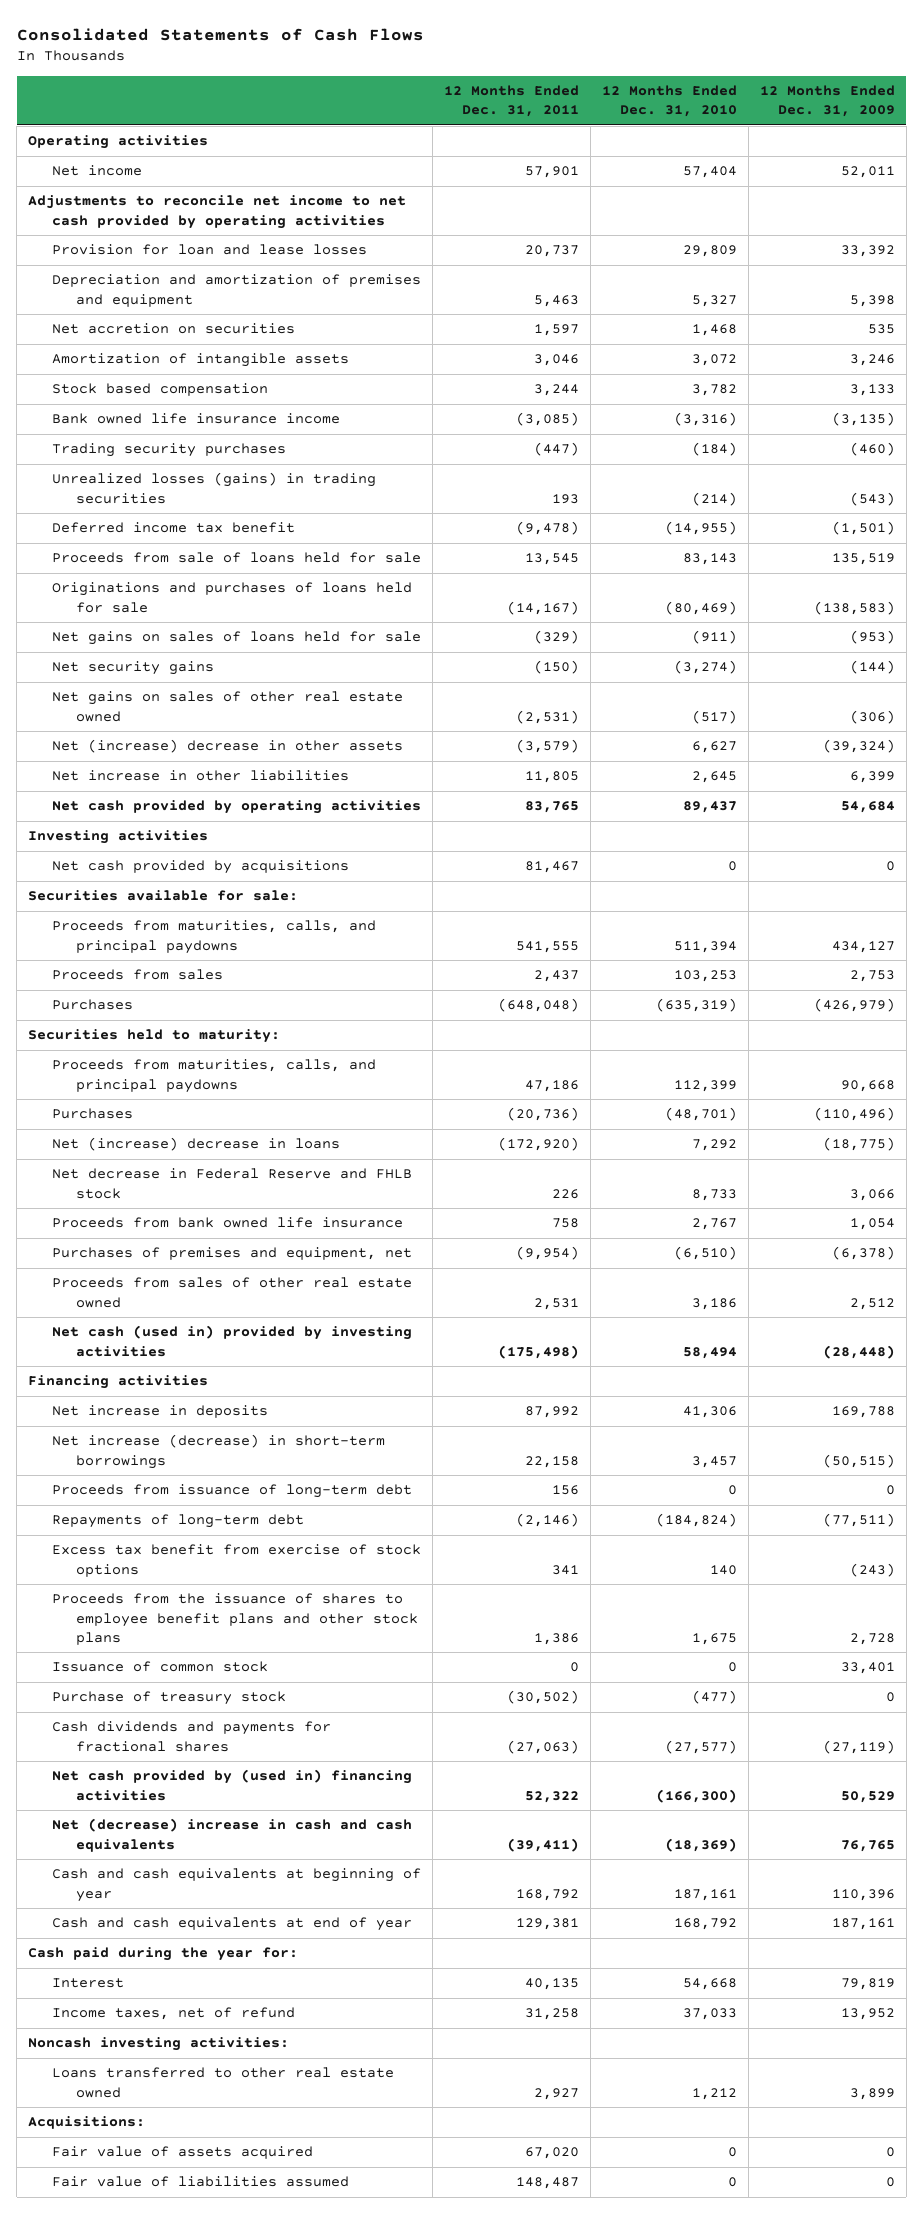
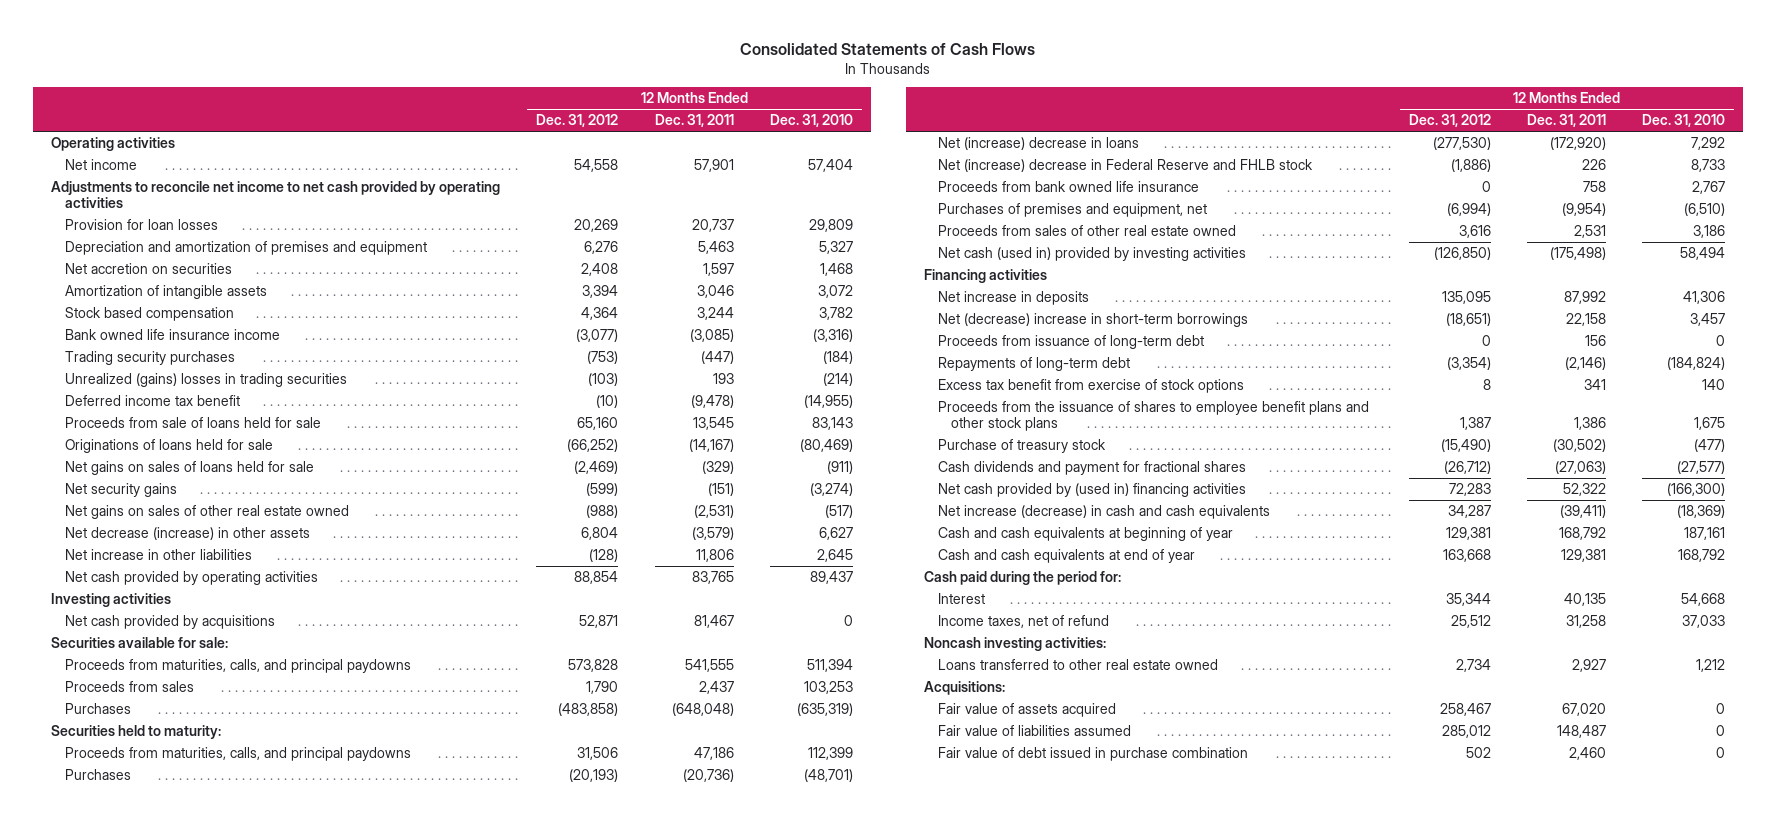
[759,84,895,118] 12 Months Ended Dec. 31, 2009 -> none
none -> [536,114,619,128] Dec. 31, 2012
[51,244,367,256] Provision for loan and lease losses -> [65,219,219,231] Provision for loan losses
[51,472,376,504] Unrealized losses (gains) in trading securities -> [65,373,348,388] Unrealized (gains) losses in trading securities
[51,582,412,613] Originations and purchases of loans held for sale -> [65,439,274,454] Originations of loans held for sale
[533,660,579,675] (150) -> [707,483,734,497] (151)
[51,739,403,754] Net (increase) decrease in other assets -> [65,527,311,541] Net decrease (increase) in other assets
[524,771,579,784] 11,805 -> [695,549,734,563] 11,806
[51,1168,412,1199] Net decrease in Federal Reserve and FHLB stock -> [937,159,1313,173] Net (increase) decrease in Federal Reserve and FHLB stock
[51,1434,385,1469] Net increase (decrease) in short-term borrowings -> [937,313,1248,328] Net (decrease) increase in short-term borrowings
[51,1661,268,1673] Issuance of common stock -> none
[51,1721,331,1752] Cash dividends and payments for fractional shares -> [937,461,1246,476] Cash dividends and payment for fractional shares
[51,1818,412,1852] Net (decrease) increase in cash and cash equivalents -> [937,505,1270,520] Net increase (decrease) in cash and cash equivalents
[28,1947,299,1962] Cash paid during the year for: -> [923,571,1121,586] Cash paid during the period for:
none -> [937,747,1248,762] Fair value of debt issued in purchase combination

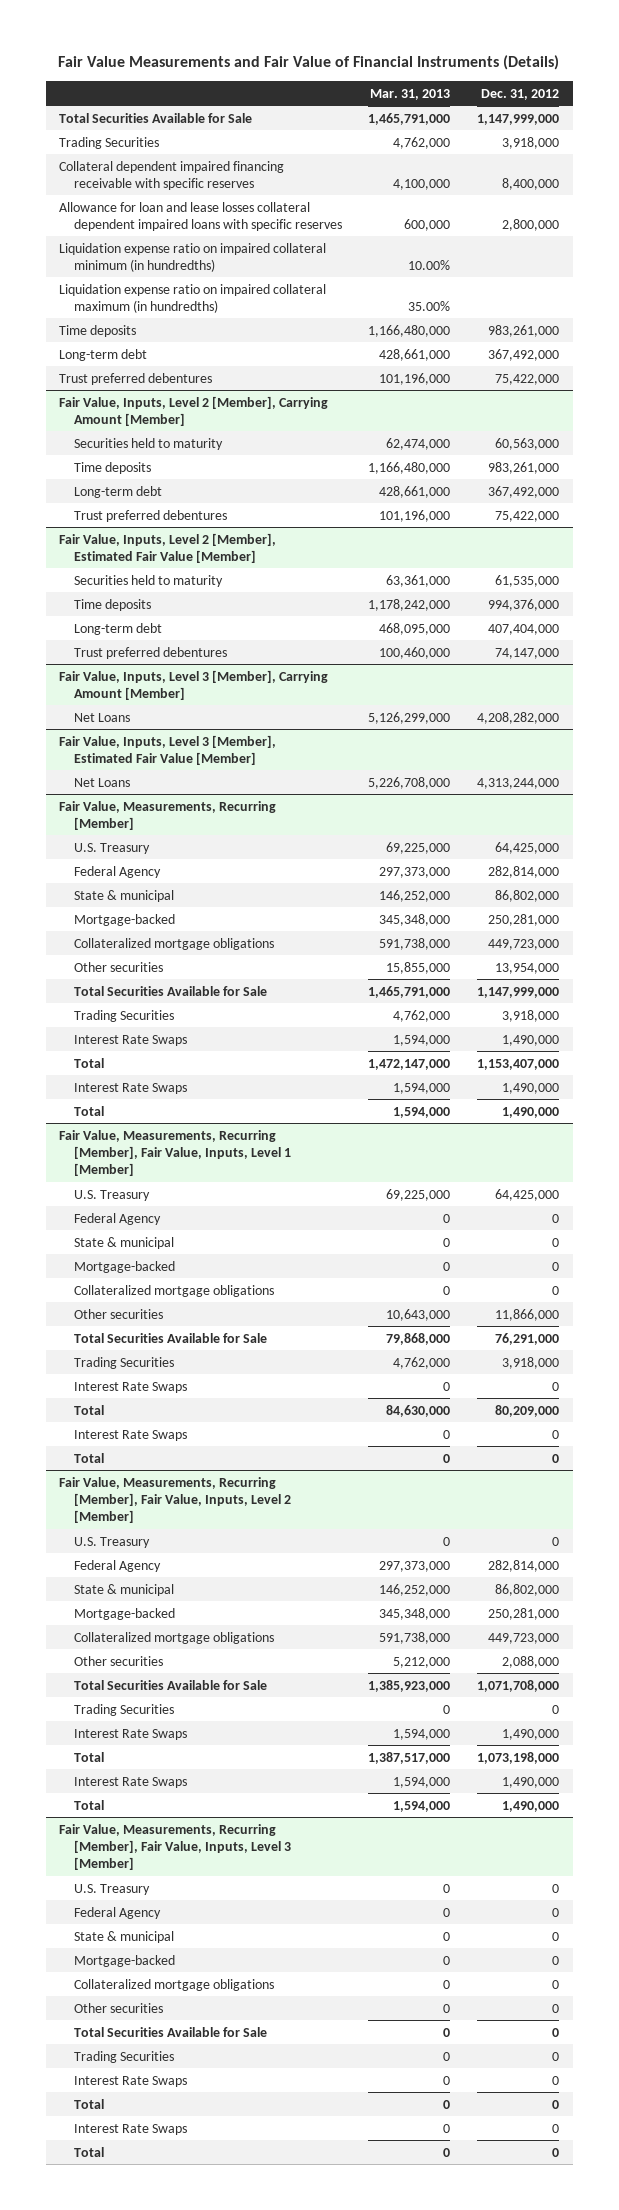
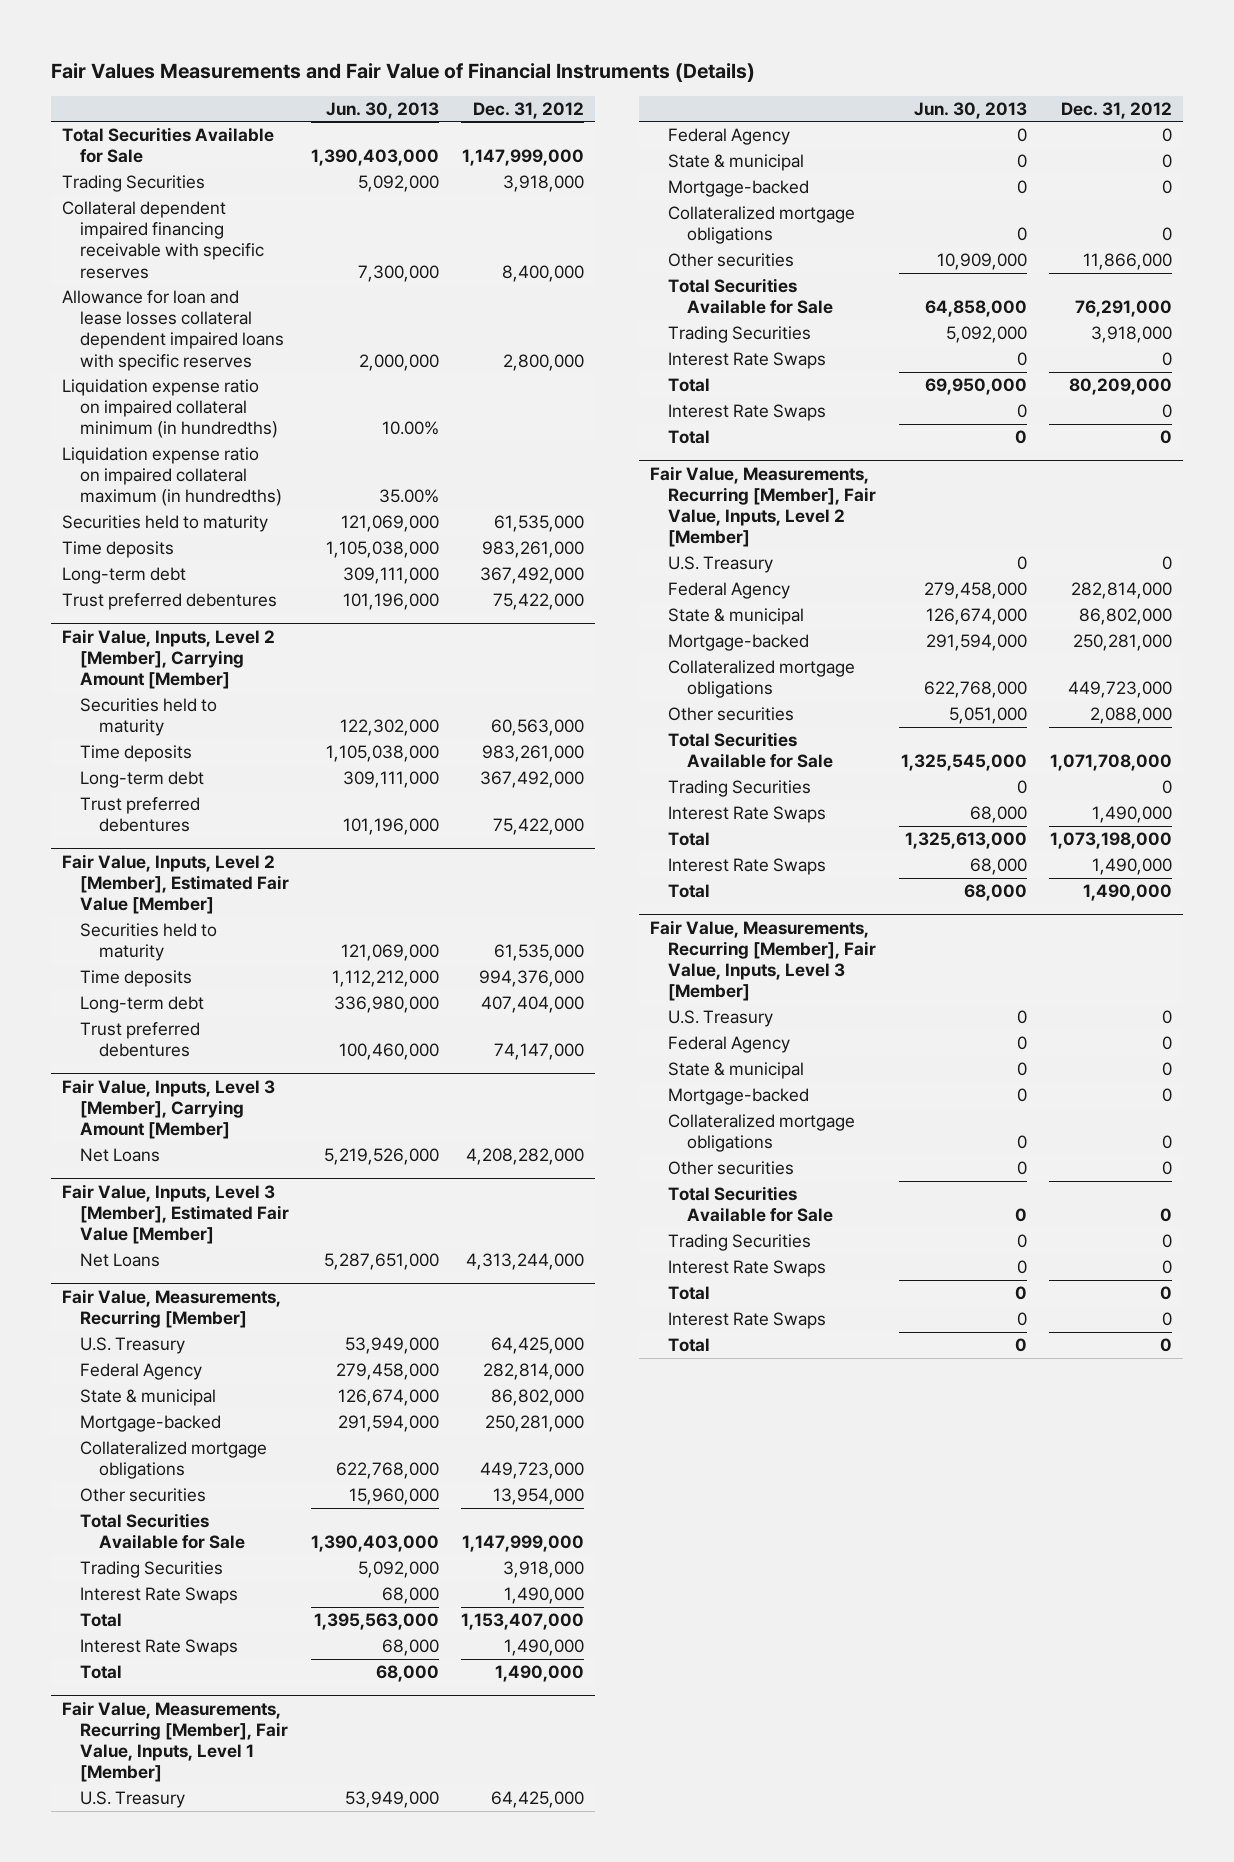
[58,55,560,71] Fair Value Measurements and Fair Value of Financial Instruments (Details) -> [51,63,756,83] Fair Values Measurements and Fair Value of Financial Instruments (Details)
[370,88,451,100] Mar. 31, 2013 -> none
none -> [326,101,440,119] Jun. 30, 2013
none -> [61,515,268,533] Securities held to maturity

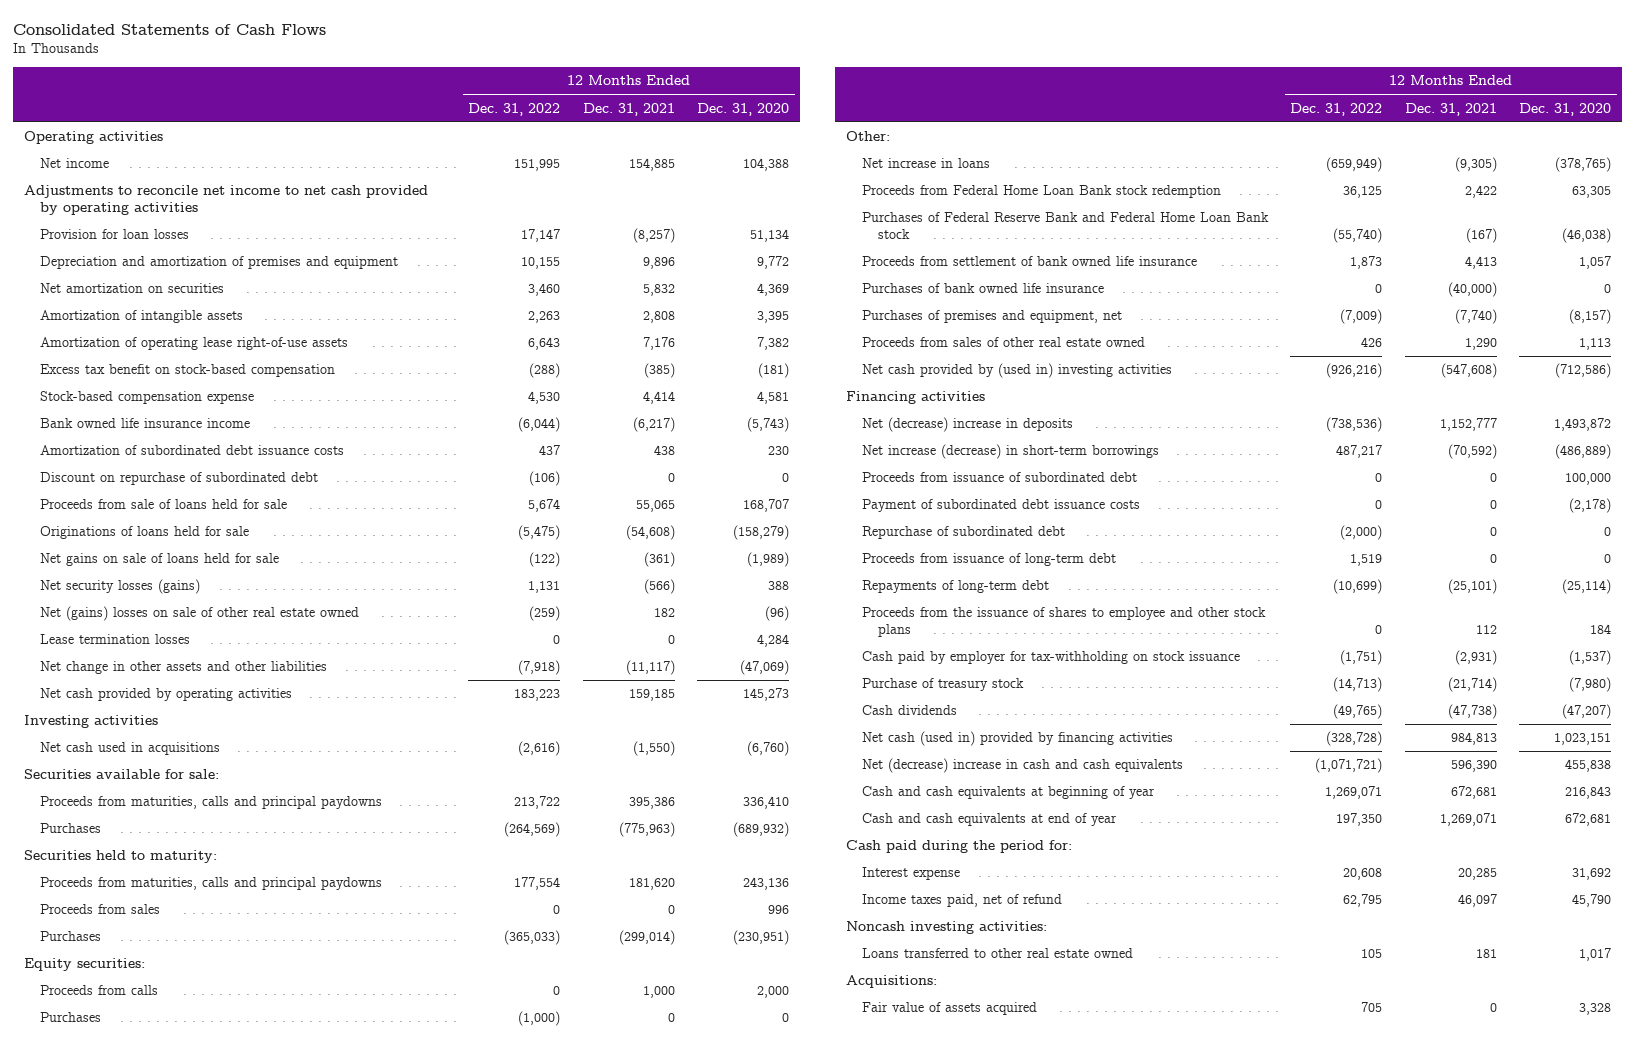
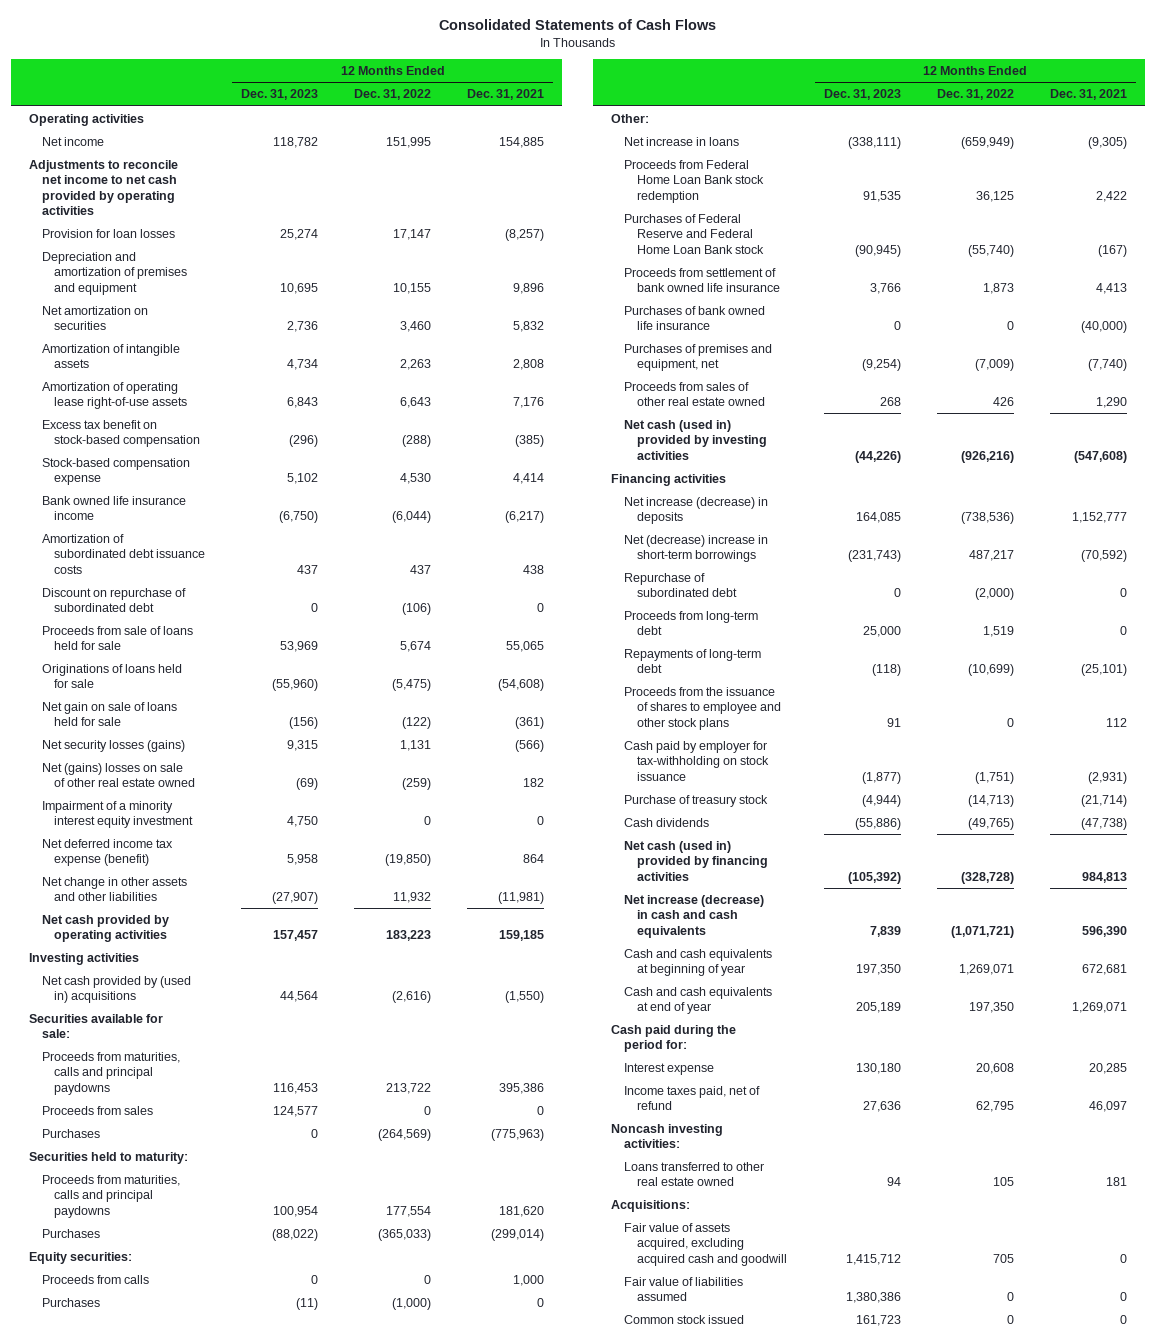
[697,102,790,116] Dec. 31, 2020 -> none
none -> [241,89,319,101] Dec. 31, 2023
[39,553,279,567] Net gains on sale of loans held for sale -> [41,701,177,727] Net gain on sale of loans held for sale
[39,634,190,645] Lease termination losses -> none
none -> [41,800,194,829] Impairment of a minority interest equity investment
none -> [41,838,173,867] Net deferred income tax expense (benefit)
[518,660,561,676] (7,918) -> [393,892,432,904] 11,932
[625,660,675,676] (11,117) -> [498,892,545,905] (11,981)
[39,742,220,756] Net cash used in acquisitions -> [41,975,191,1004] Net cash provided by (used in) acquisitions
[39,904,160,915] Proceeds from sales -> [41,1105,153,1115] Proceeds from sales
[861,212,1269,240] Purchases of Federal Reserve Bank and Federal Home Loan Bank stock -> [623,213,764,254] Purchases of Federal Reserve and Federal Home Loan Bank stock
[861,363,1172,379] Net cash provided by (used in) investing activities -> [623,419,767,460] Net cash (used in) provided by investing activities
[861,472,1137,483] Proceeds from issuance of subordinated debt -> none
[861,499,1140,513] Payment of subordinated debt issuance costs -> none
[861,417,1073,433] Net (decrease) increase in deposits -> [623,496,768,525] Net increase (decrease) in deposits
[861,444,1159,460] Net increase (decrease) in short-term borrowings -> [623,534,768,563] Net (decrease) increase in short-term borrowings
[861,553,1116,567] Proceeds from issuance of long-term debt -> [623,610,758,636] Proceeds from long-term debt
[861,758,1183,774] Net (decrease) increase in cash and cash equivalents -> [623,894,764,938] Net increase (decrease) in cash and cash equivalents
[861,1002,1037,1016] Fair value of assets acquired -> [623,1222,787,1266] Fair value of assets acquired, excluding acquired cash and goodwill
none -> [623,1276,743,1302] Fair value of liabilities assumed
none -> [623,1314,744,1324] Common stock issued

